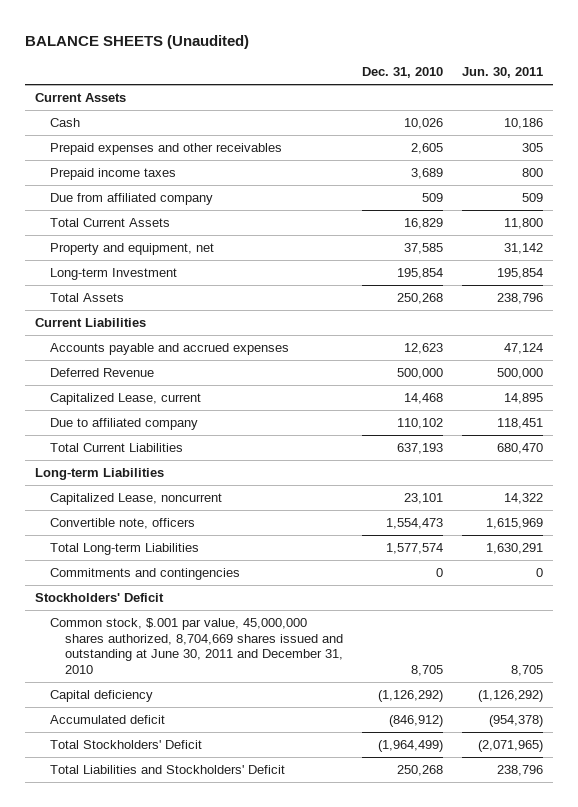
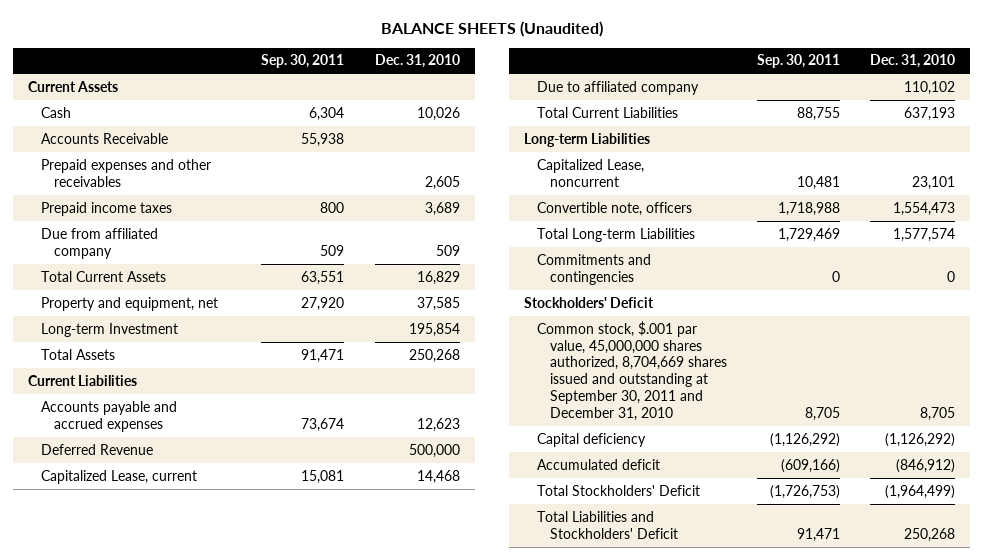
[462,67,544,79] Jun. 30, 2011 -> none
none -> [261,54,345,69] Sep. 30, 2011
none -> [41,132,169,144] Accounts Receivable
[50,618,344,675] Common stock, $.001 par value, 45,000,000 shares authorized, 8,704,669 shares issued and outstanding at June 30, 2011 and December 31, 2010 -> [536,320,727,421] Common stock, $.001 par value, 45,000,000 shares authorized, 8,704,669 shares issued and outstanding at September 30, 2011 and December 31, 2010

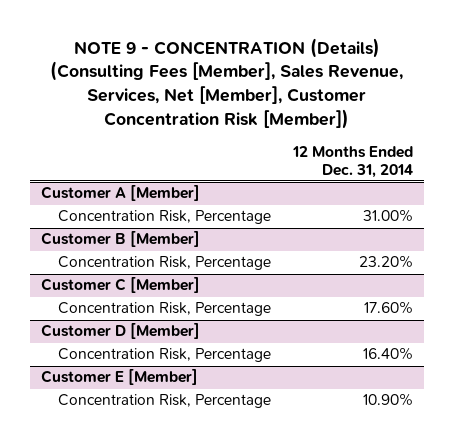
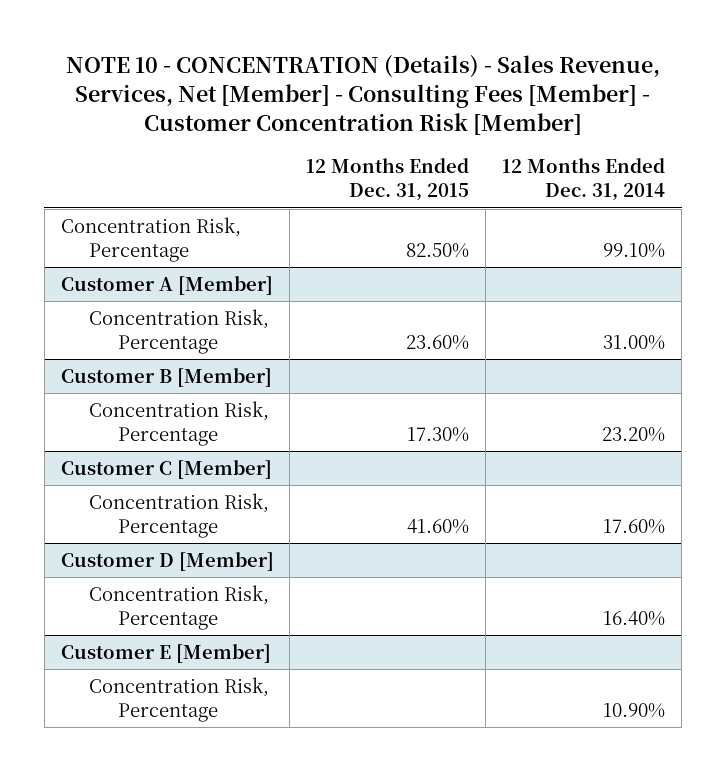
[50,37,404,130] NOTE 9 - CONCENTRATION (Details) (Consulting Fees [Member], Sales Revenue, Services, Net [Member], Customer Concentration Risk [Member]) -> [65,54,660,135] NOTE 10 - CONCENTRATION (Details) - Sales Revenue, Services, Net [Member] - Consulting Fees [Member] - Customer Concentration Risk [Member]
none -> [306,158,470,202] 12 Months Ended Dec. 31, 2015
none -> [60,216,241,262] Concentration Risk, Percentage

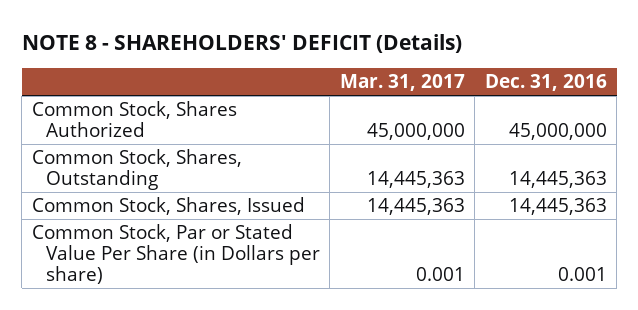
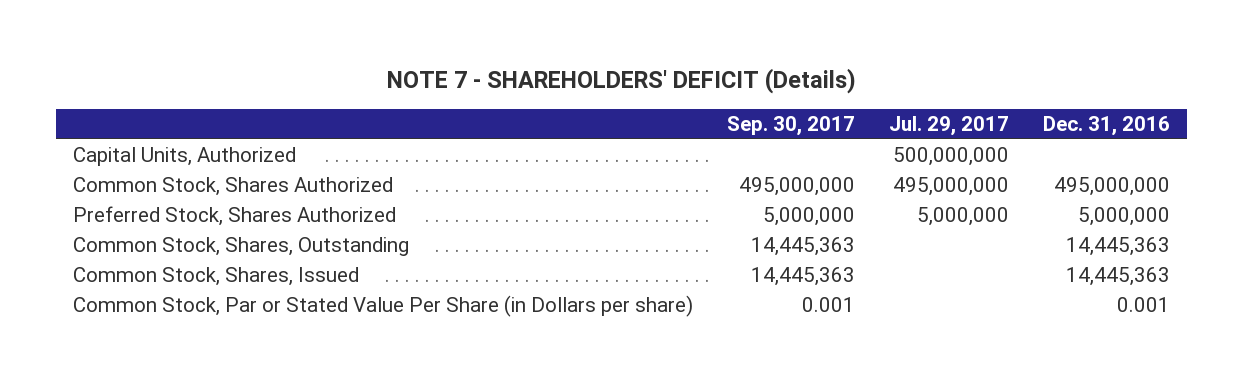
[21,34,462,54] NOTE 8 - SHAREHOLDERS' DEFICIT (Details) -> [386,68,856,95] NOTE 7 - SHAREHOLDERS' DEFICIT (Details)
[339,74,465,92] Mar. 31, 2017 -> none
none -> [727,116,856,137] Sep. 30, 2017
none -> [889,116,1010,137] Jul. 29, 2017
none -> [73,147,297,167] Capital Units, Authorized
[508,123,607,141] 45,000,000 -> [1054,177,1171,197] 495,000,000
none -> [73,206,397,227] Preferred Stock, Shares Authorized

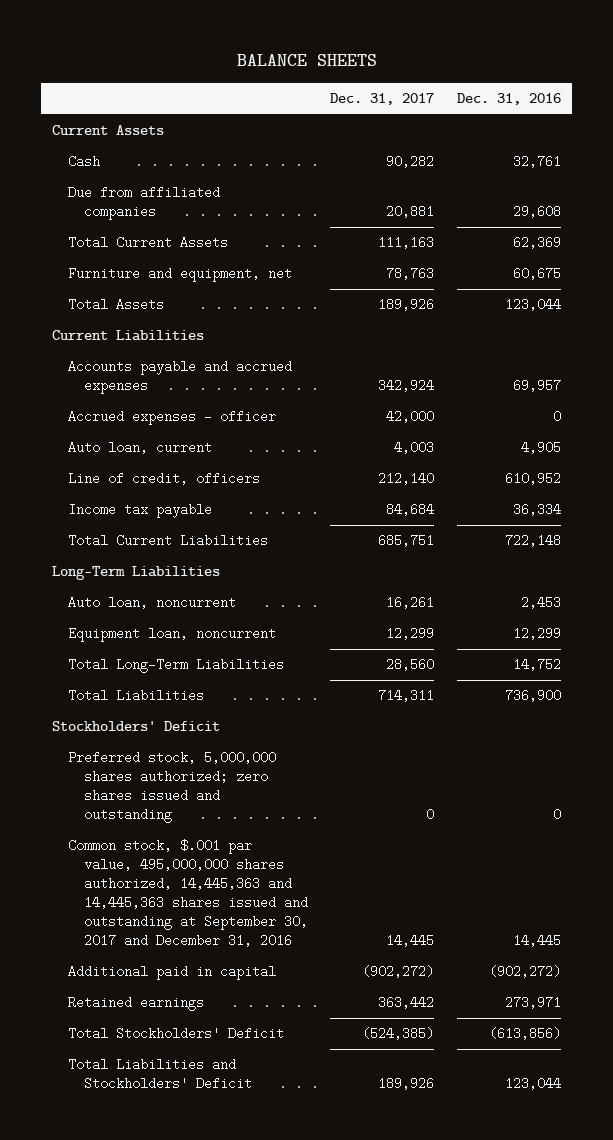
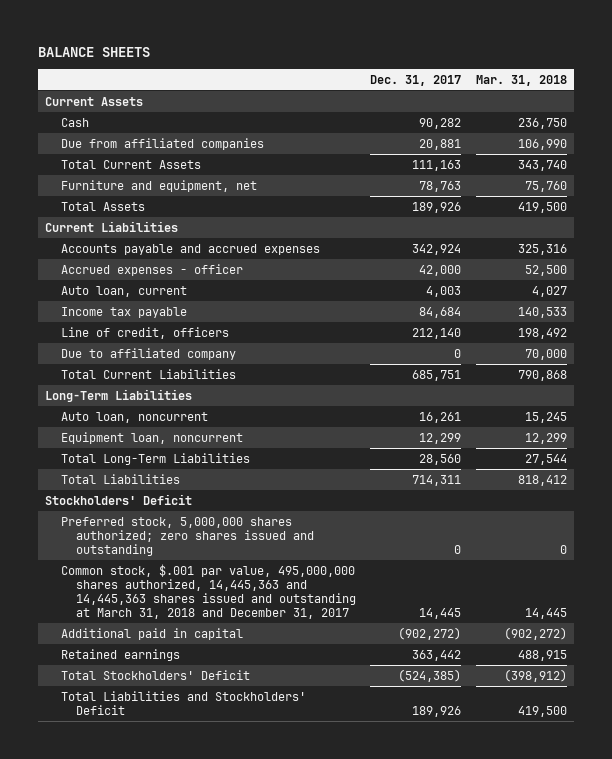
[456,93,561,106] Dec. 31, 2016 -> none
none -> [475,74,567,86] Mar. 31, 2018
[68,472,261,486] Line of credit, officers -> [60,326,229,339] Line of credit, officers
none -> [60,347,236,360] Due to affiliated company
[68,839,308,948] Common stock, $.001 par value, 495,000,000 shares authorized, 14,445,363 and 14,445,363 shares issued and outstanding at September 30, 2017 and December 31, 2016 -> [60,563,357,619] Common stock, $.001 par value, 495,000,000 shares authorized, 14,445,363 and 14,445,363 shares issued and outstanding at March 31, 2018 and December 31, 2017

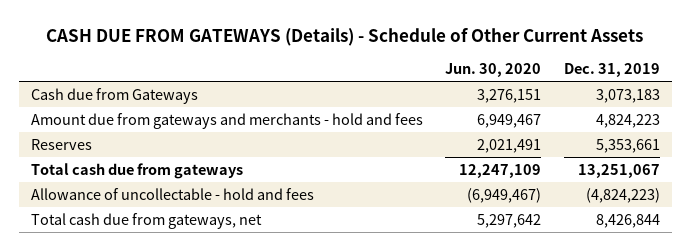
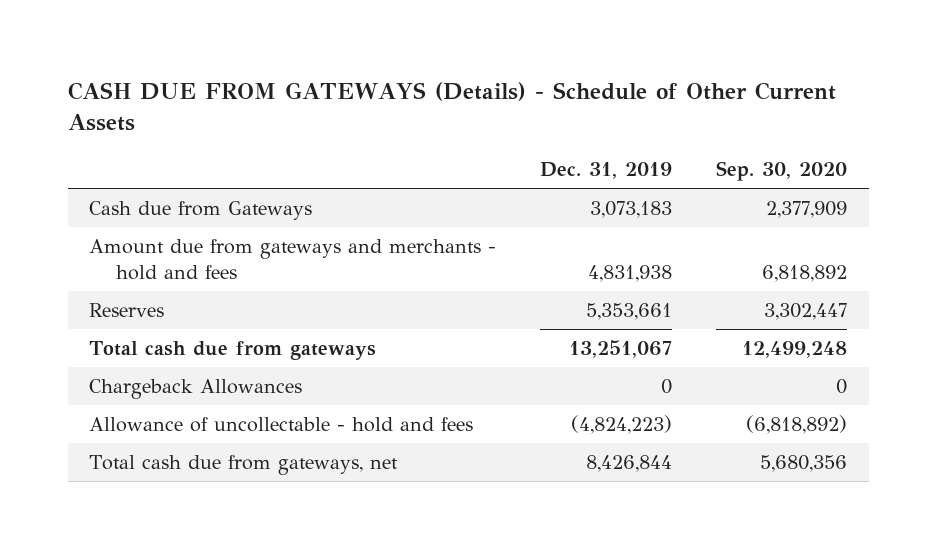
[445,63,542,78] Jun. 30, 2020 -> none
none -> [716,161,848,182] Sep. 30, 2020
[596,113,661,128] 4,824,223 -> [588,265,673,283] 4,831,938
none -> [89,379,303,400] Chargeback Allowances

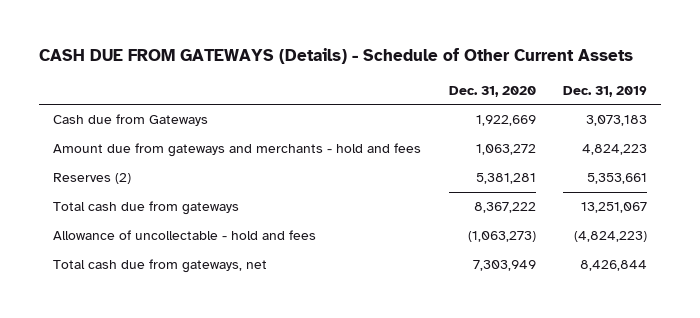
[716,161,848,182] Sep. 30, 2020 -> none
none -> [448,85,536,97] Dec. 31, 2020
[588,265,673,283] 4,831,938 -> [582,144,648,156] 4,824,223
[89,303,165,318] Reserves -> [52,173,131,185] Reserves (2)
[89,379,303,400] Chargeback Allowances -> none

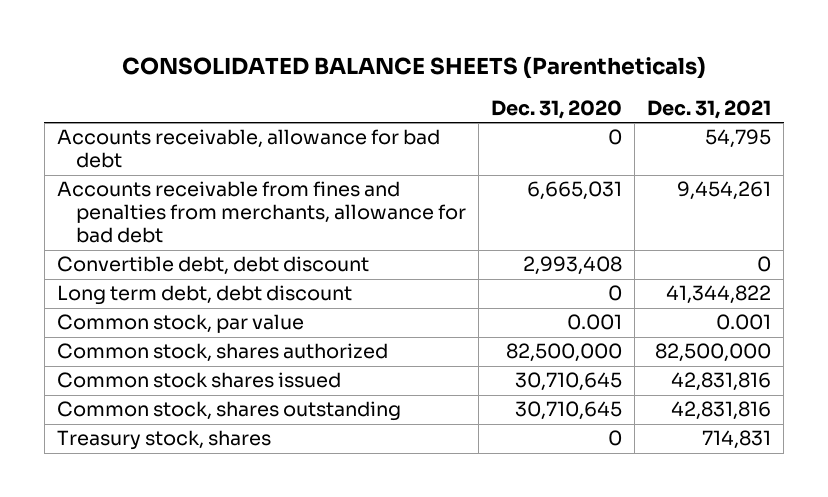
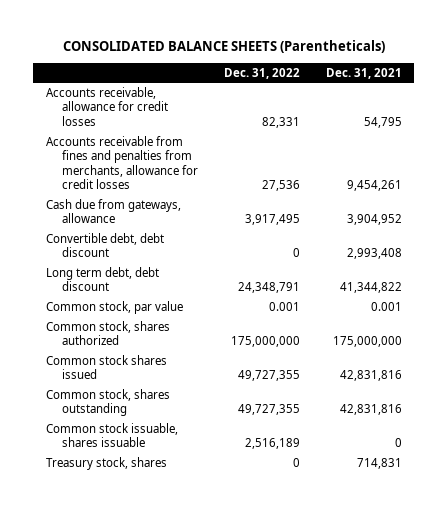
[491,99,623,119] Dec. 31, 2020 -> none
none -> [223,67,300,79] Dec. 31, 2022
[56,129,440,169] Accounts receivable, allowance for bad debt -> [46,86,168,126] Accounts receivable, allowance for credit losses
[56,181,467,244] Accounts receivable from fines and penalties from merchants, allowance for bad debt -> [46,135,198,190] Accounts receivable from fines and penalties from merchants, allowance for credit losses
none -> [46,198,182,224] Cash due from gateways, allowance
[757,256,772,273] 0 -> [346,248,402,260] 2,993,408
[655,343,772,363] 82,500,000 -> [332,336,402,348] 175,000,000
none -> [46,422,179,448] Common stock issuable, shares issuable

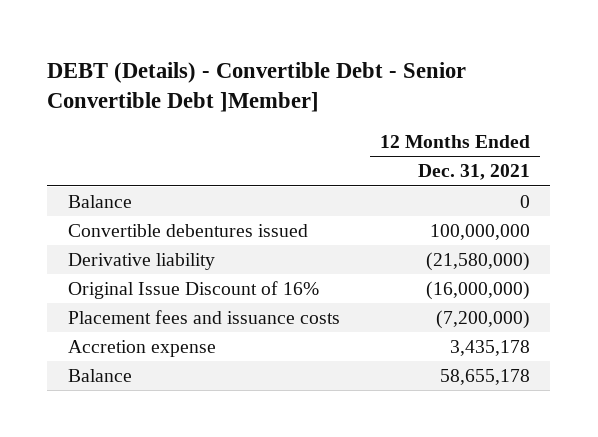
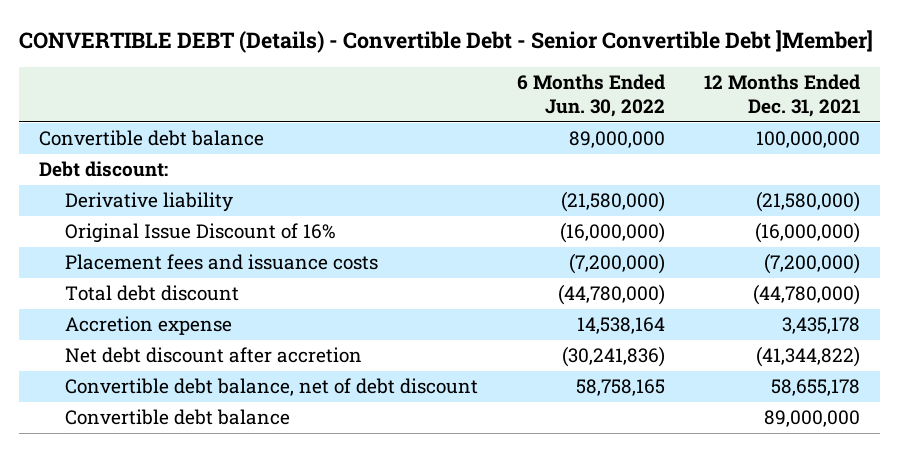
[47,61,467,112] DEBT (Details) - Convertible Debt - Senior Convertible Debt ]Member] -> [19,30,874,54] CONVERTIBLE DEBT (Details) - Convertible Debt - Senior Convertible Debt ]Member]
none -> [516,74,665,117] 6 Months Ended Jun. 30, 2022
[67,223,308,237] Convertible debentures issued -> none
[67,194,132,208] Balance -> [38,130,264,147] Convertible debt balance
[520,194,531,208] 0 -> [756,131,861,149] 100,000,000
none -> [38,161,168,178] Debt discount:
none -> [64,285,239,302] Total debt discount
none -> [64,347,362,364] Net debt discount after accretion
none -> [64,378,478,397] Convertible debt balance, net of debt discount
[67,368,132,382] Balance -> [64,409,290,426] Convertible debt balance
[440,368,531,385] 58,655,178 -> [764,410,861,428] 89,000,000

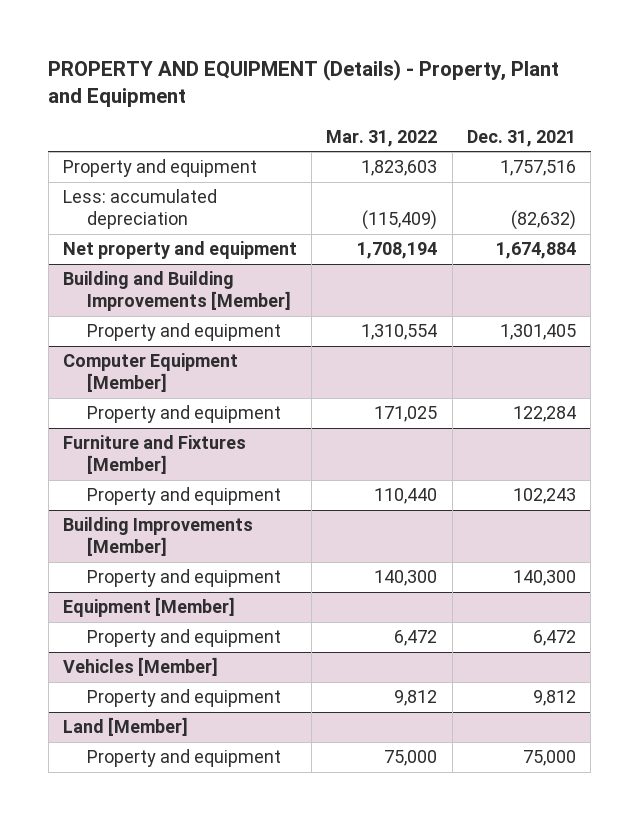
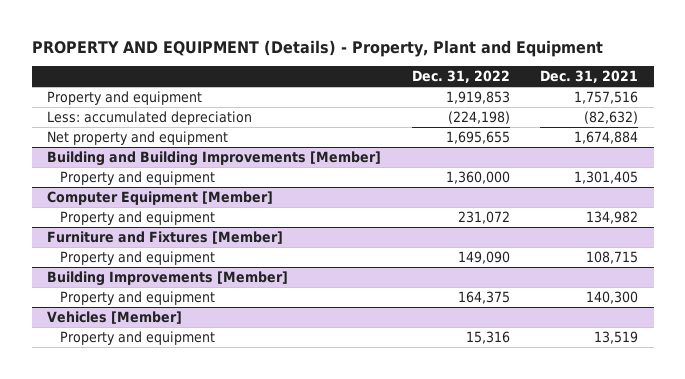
[326,129,438,147] Mar. 31, 2022 -> none
none -> [411,70,510,84] Dec. 31, 2022
[512,406,576,423] 122,284 -> [586,211,639,225] 134,982
[512,488,576,505] 102,243 -> [586,251,639,265] 108,715
[62,597,235,618] Equipment [Member] -> none
[87,629,282,648] Property and equipment -> none
[62,717,188,737] Land [Member] -> none
[87,749,282,768] Property and equipment -> none
[532,690,576,707] 9,812 -> [594,331,639,345] 13,519

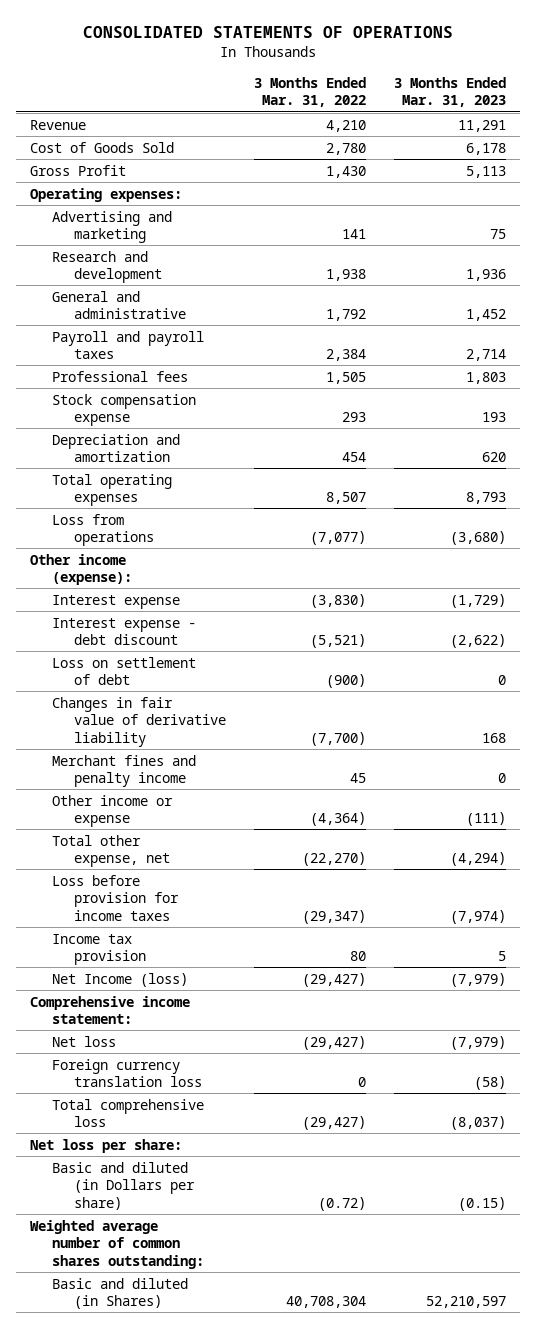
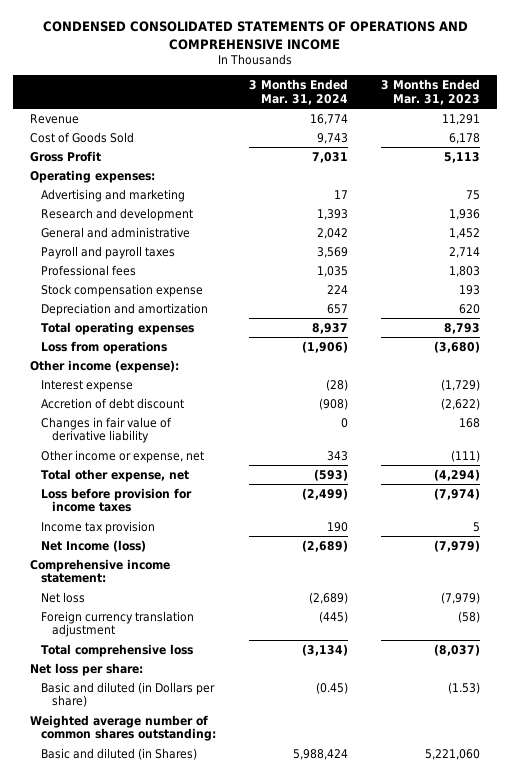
[82,26,453,39] CONSOLIDATED STATEMENTS OF OPERATIONS -> [42,20,468,50] CONDENSED CONSOLIDATED STATEMENTS OF OPERATIONS AND COMPREHENSIVE INCOME
[253,76,366,108] 3 Months Ended Mar. 31, 2022 -> none
none -> [248,79,348,105] 3 Months Ended Mar. 31, 2024
[51,656,196,686] Loss on settlement of debt -> none
[51,617,196,646] Interest expense - debt discount -> [40,397,184,409] Accretion of debt discount
[51,754,196,788] Merchant fines and penalty income -> none
[51,794,173,828] Other income or expense -> [40,449,204,463] Other income or expense, net
[51,1058,202,1088] Foreign currency translation loss -> [40,610,194,638] Foreign currency translation adjustment
[457,1196,506,1211] (0.15) -> [448,681,481,694] (1.53)
[425,1296,506,1309] 52,210,597 -> [425,748,481,760] 5,221,060

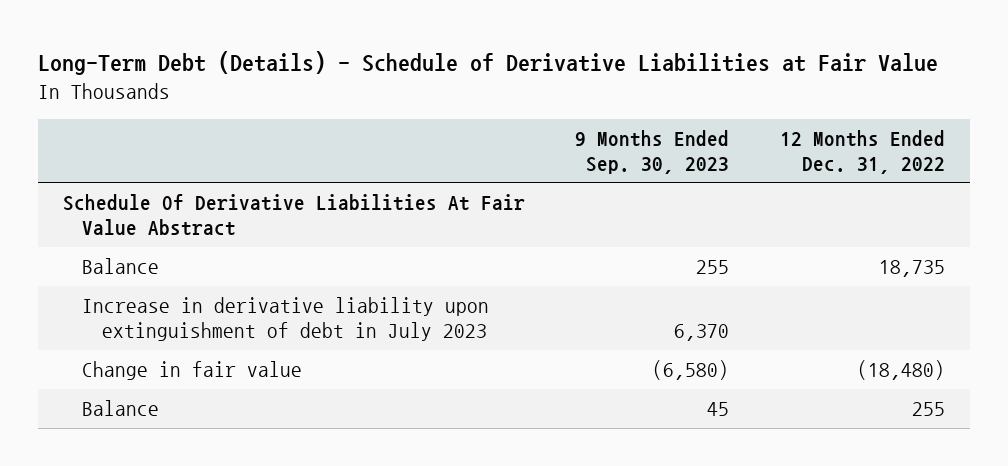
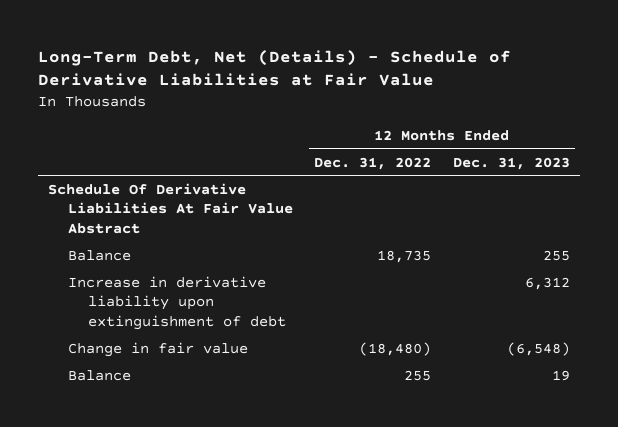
[38,51,939,76] Long-Term Debt (Details) - Schedule of Derivative Liabilities at Fair Value -> [37,49,511,87] Long-Term Debt, Net (Details) - Schedule of Derivative Liabilities at Fair Value
[575,129,730,174] 9 Months Ended Sep. 30, 2023 -> none
none -> [452,156,570,170] Dec. 31, 2023
[82,296,490,341] Increase in derivative liability upon extinguishment of debt in July 2023 -> [67,275,286,330] Increase in derivative liability upon extinguishment of debt

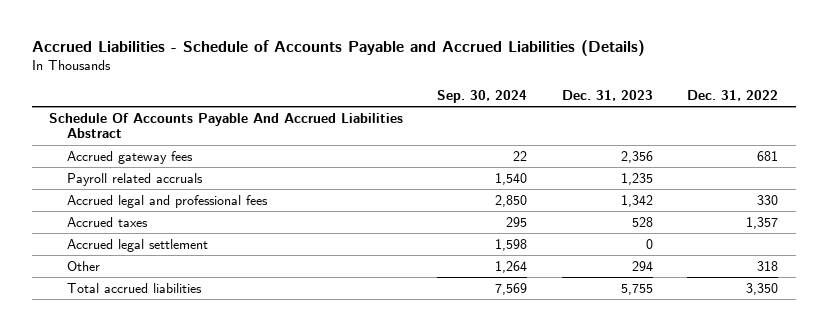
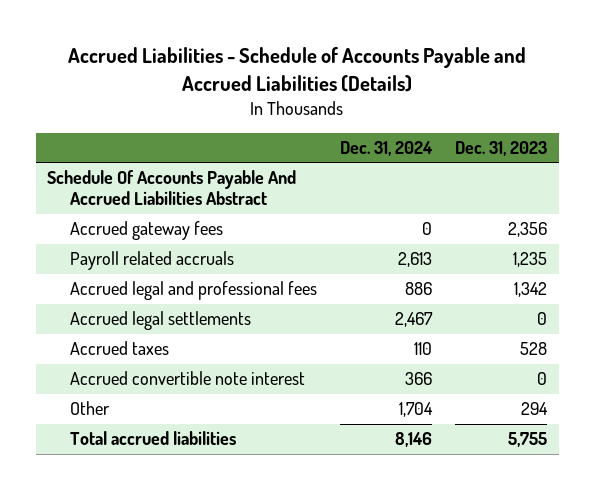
[437,89,528,103] Sep. 30, 2024 -> none
[687,89,779,101] Dec. 31, 2022 -> none
none -> [340,141,434,157] Dec. 31, 2024
none -> [70,311,252,331] Accrued legal settlements
[67,238,209,252] Accrued legal settlement -> none
none -> [70,371,306,386] Accrued convertible note interest

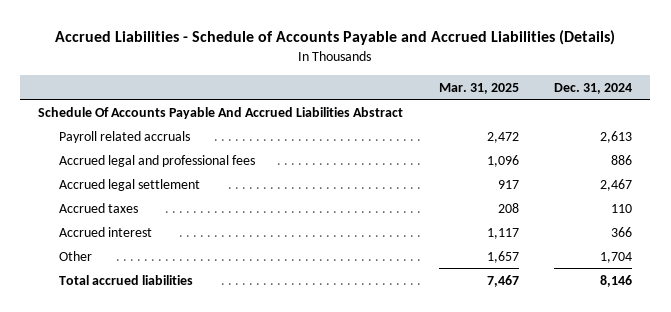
[455,141,548,157] Dec. 31, 2023 -> none
none -> [438,82,519,94] Mar. 31, 2025
[70,221,224,241] Accrued gateway fees -> none
[70,311,252,331] Accrued legal settlements -> [59,178,201,191] Accrued legal settlement
[70,371,306,386] Accrued convertible note interest -> [59,226,153,237] Accrued interest

